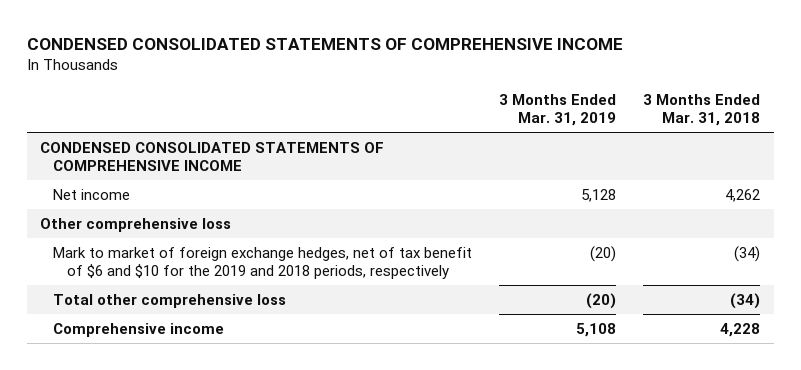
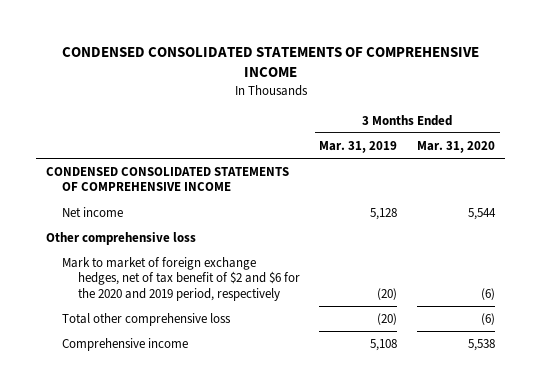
[643,93,761,127] 3 Months Ended Mar. 31, 2018 -> none
none -> [416,140,495,153] Mar. 31, 2020
[53,246,473,280] Mark to market of foreign exchange hedges, net of tax benefit of $6 and $10 for the 2019 and 2018 periods, respectively -> [62,256,301,301] Mark to market of foreign exchange hedges, net of tax benefit of $2 and $6 for the 2020 and 2019 period, respectively

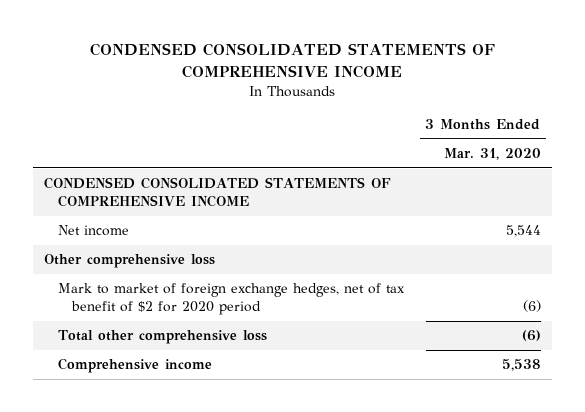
[319,140,398,153] Mar. 31, 2019 -> none
[62,256,301,301] Mark to market of foreign exchange hedges, net of tax benefit of $2 and $6 for the 2020 and 2019 period, respectively -> [58,283,406,316] Mark to market of foreign exchange hedges, net of tax benefit of $2 for 2020 period

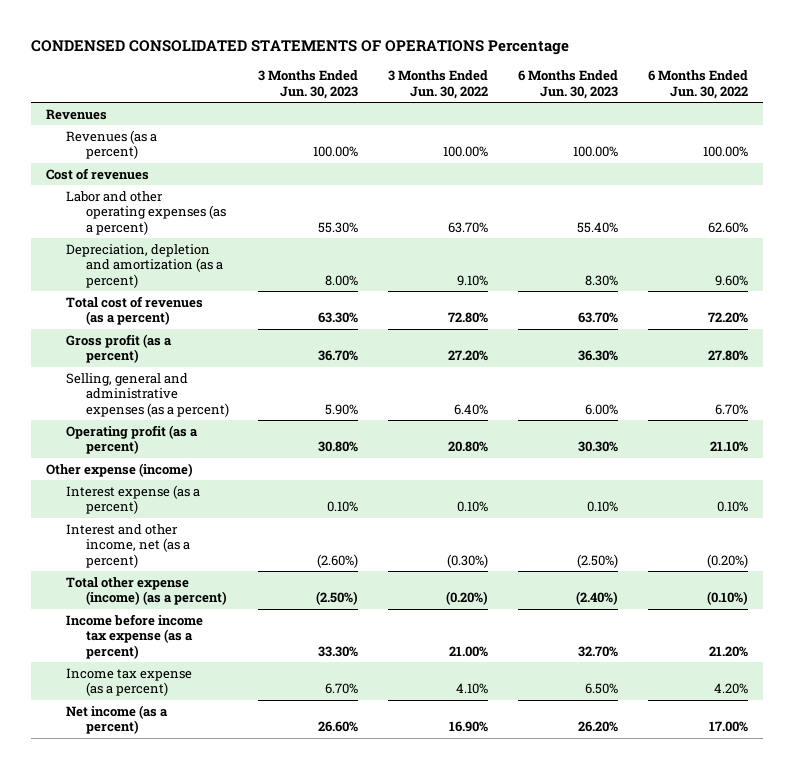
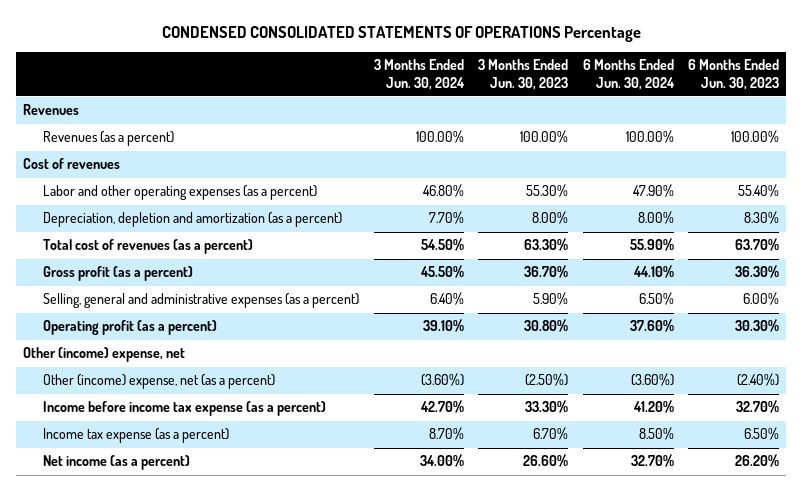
[388,70,489,99] 3 Months Ended Jun. 30, 2022 -> none
[648,70,749,99] 6 Months Ended Jun. 30, 2022 -> none
none -> [373,59,465,90] 3 Months Ended Jun. 30, 2024
none -> [582,59,675,90] 6 Months Ended Jun. 30, 2024
[65,484,200,515] Interest expense (as a percent) -> none
[65,523,190,569] Interest and other income, net (as a percent) -> none
[45,462,193,477] Other expense (income) -> [23,347,186,363] Other (income) expense, net
[65,576,227,606] Total other expense (income) (as a percent) -> [43,374,276,390] Other (income) expense, net (as a percent)

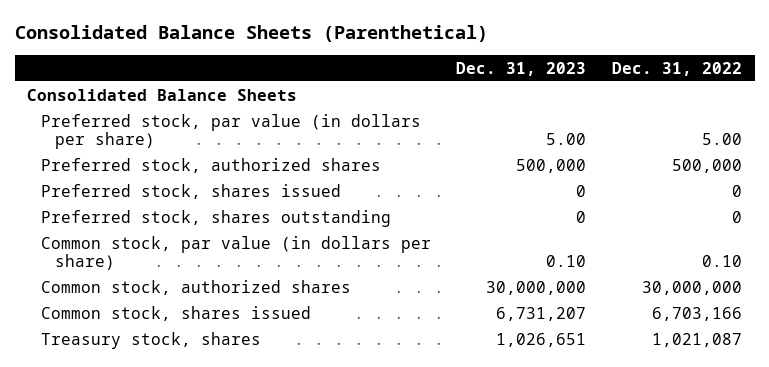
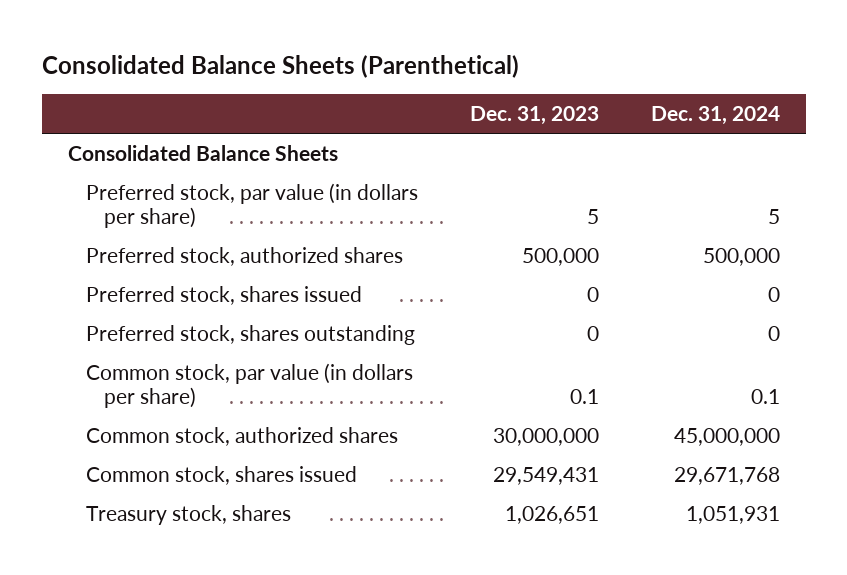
[611,61,742,76] Dec. 31, 2022 -> none
none -> [650,106,780,126] Dec. 31, 2024
[546,133,587,146] 5.00 -> [586,209,599,225] 5
[546,255,587,268] 0.10 -> [569,389,599,405] 0.1
[496,306,587,321] 6,731,207 -> [492,466,599,485] 29,549,431

